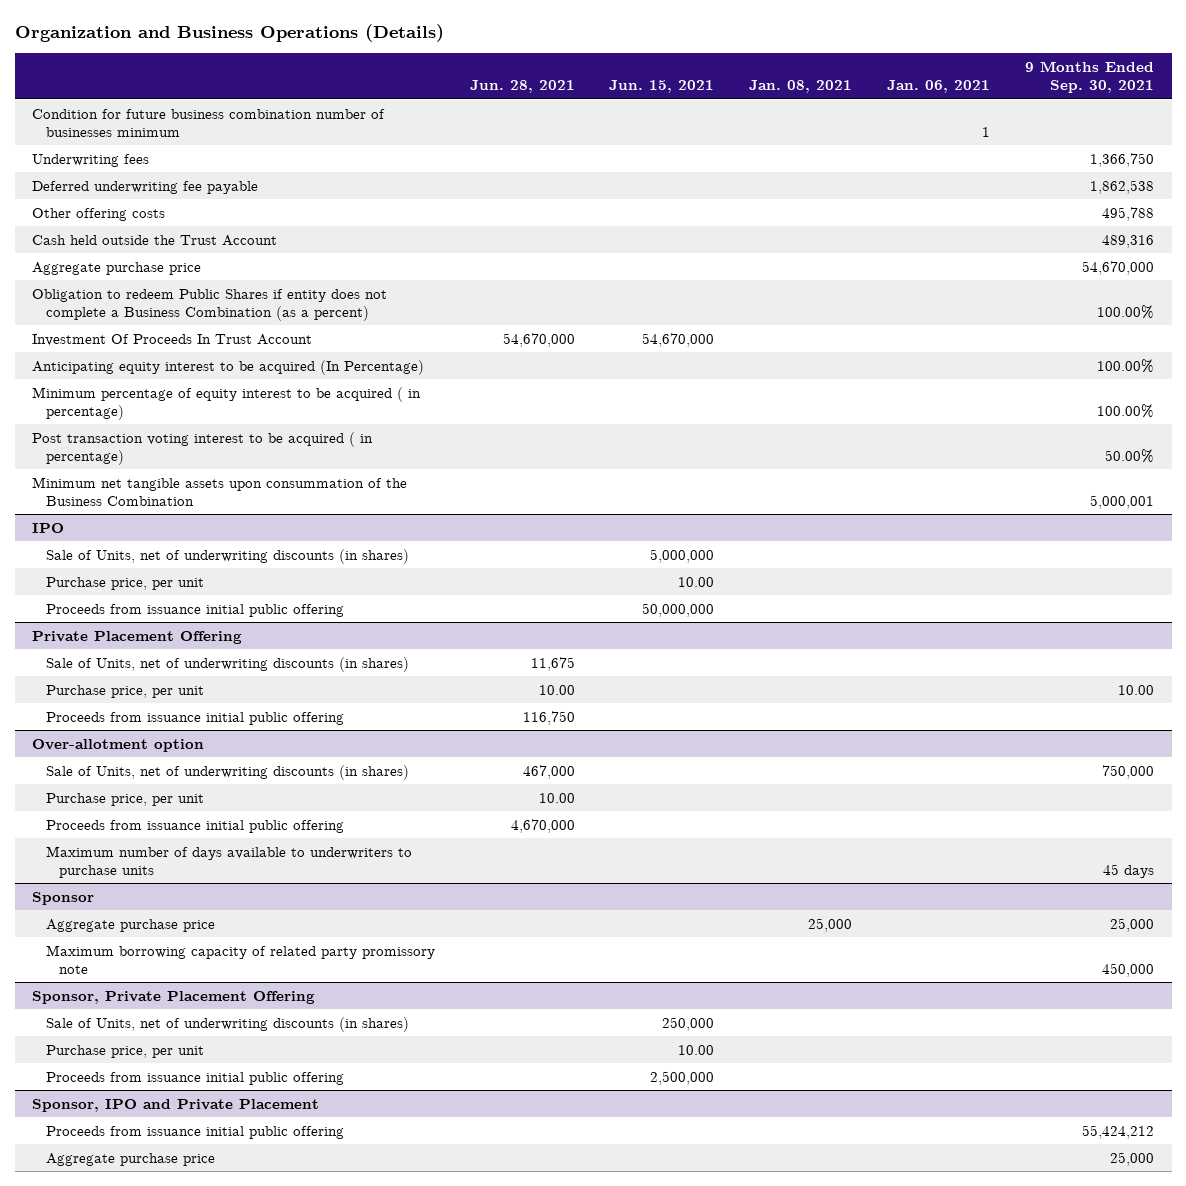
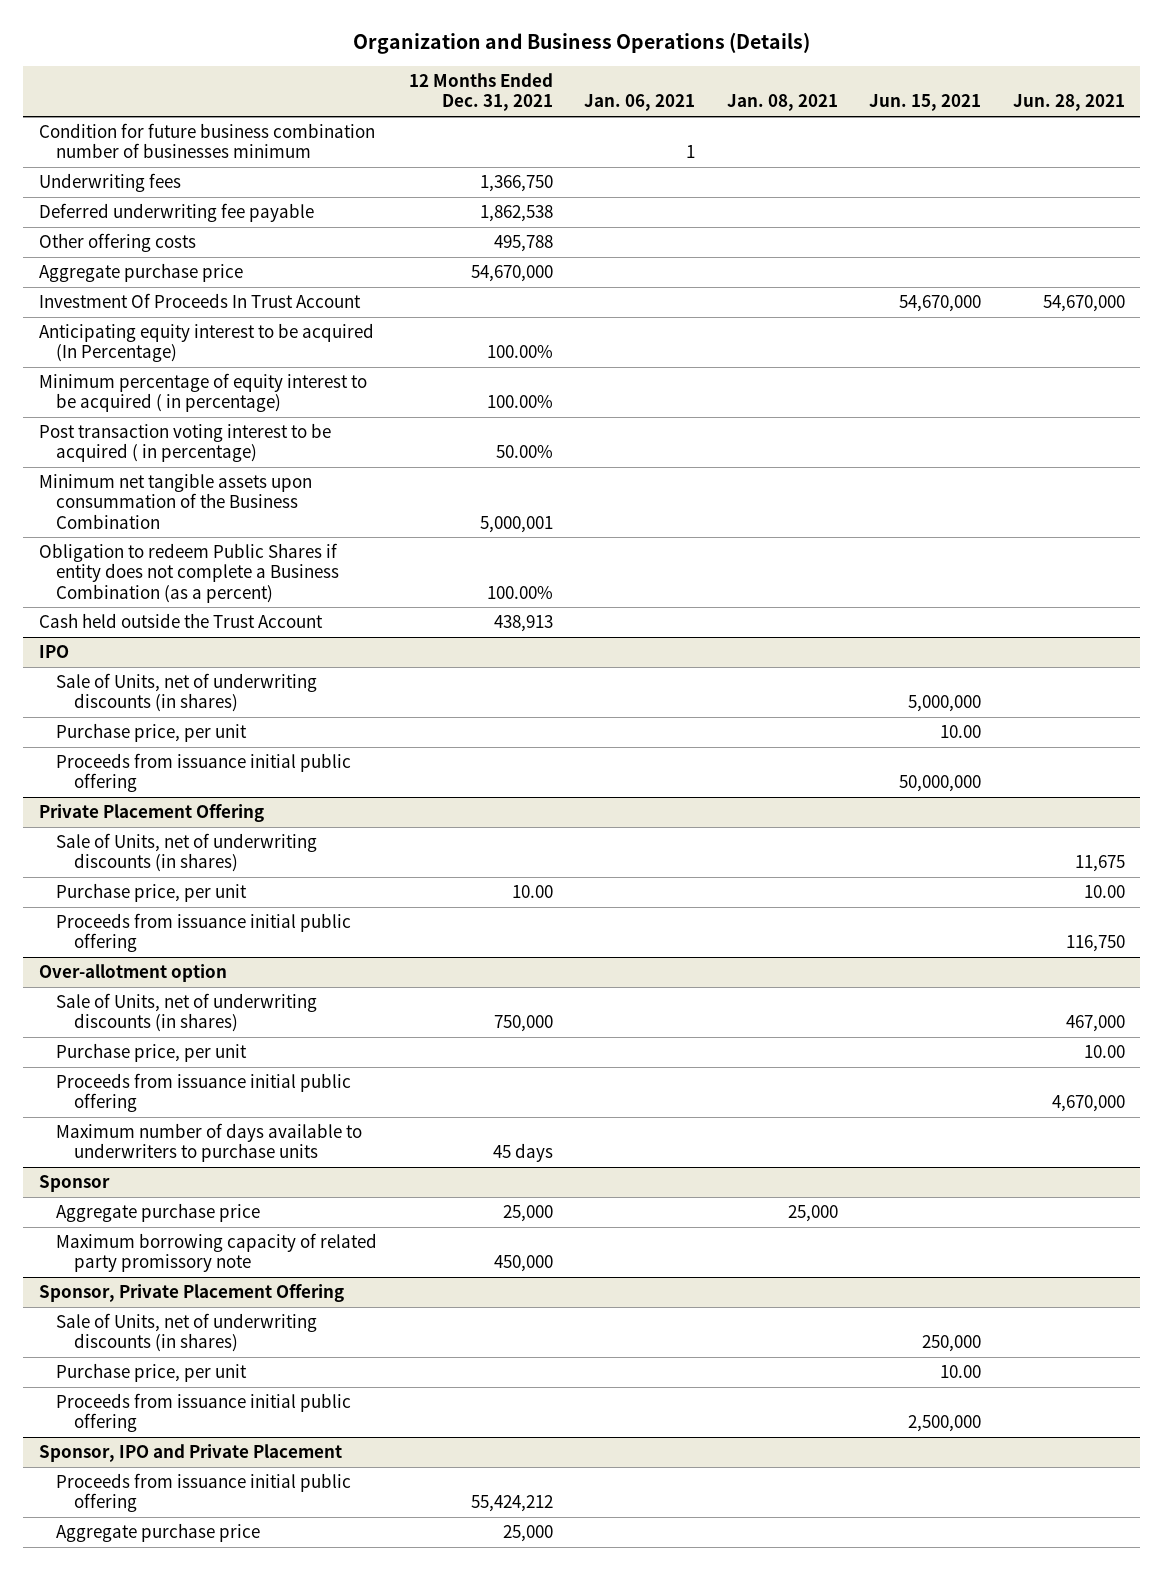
[1025,61,1155,94] 9 Months Ended Sep. 30, 2021 -> none
none -> [408,73,553,112] 12 Months Ended Dec. 31, 2021
[32,288,388,321] Obligation to redeem Public Shares if entity does not complete a Business Combination (as a percent) -> [38,543,340,603] Obligation to redeem Public Shares if entity does not complete a Business Combination (as a percent)
[32,234,278,246] Cash held outside the Trust Account -> [38,613,323,629] Cash held outside the Trust Account

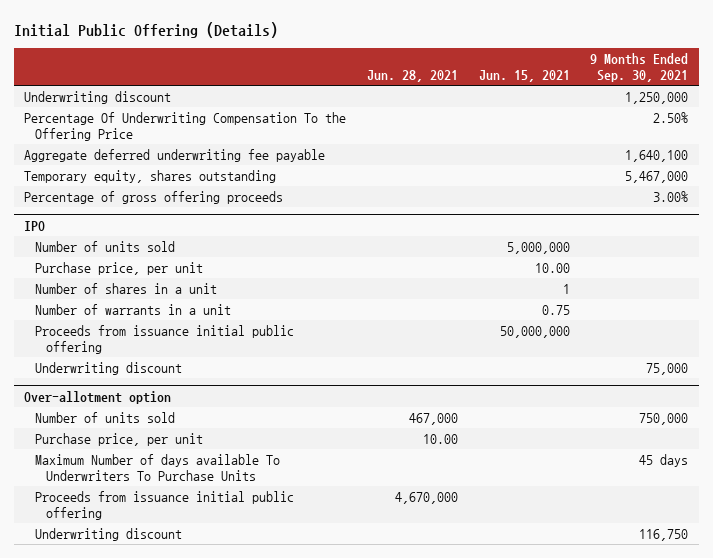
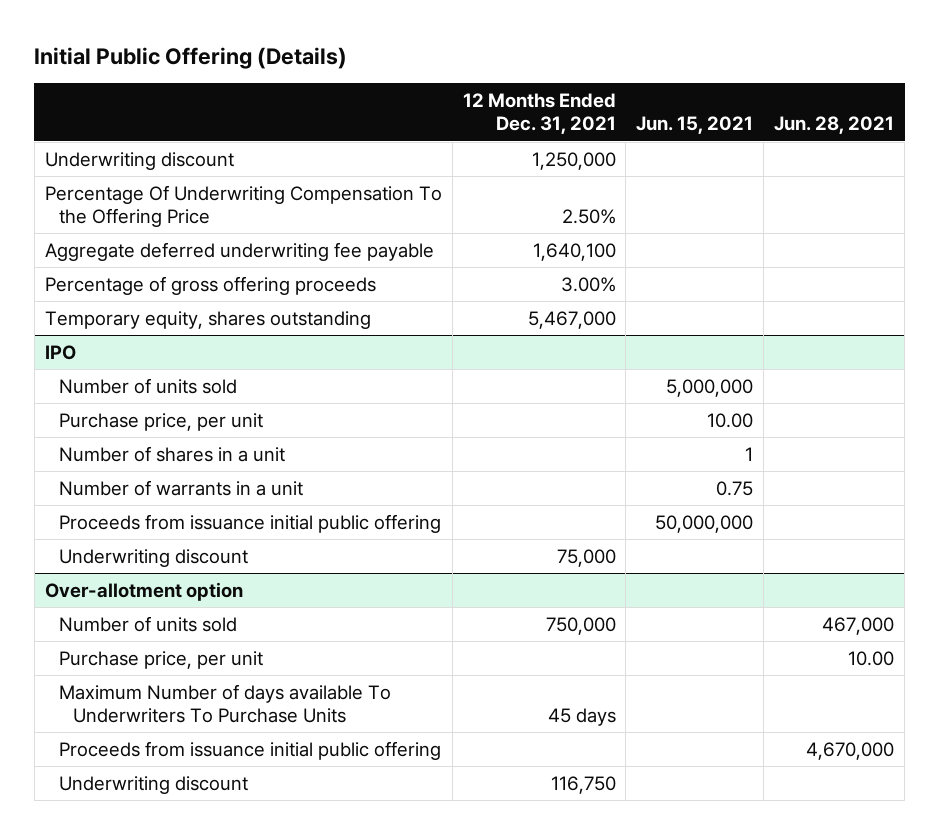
[590,53,689,82] 9 Months Ended Sep. 30, 2021 -> none
none -> [462,92,616,135] 12 Months Ended Dec. 31, 2021
[24,169,277,183] Temporary equity, shares outstanding -> [44,310,371,329] Temporary equity, shares outstanding

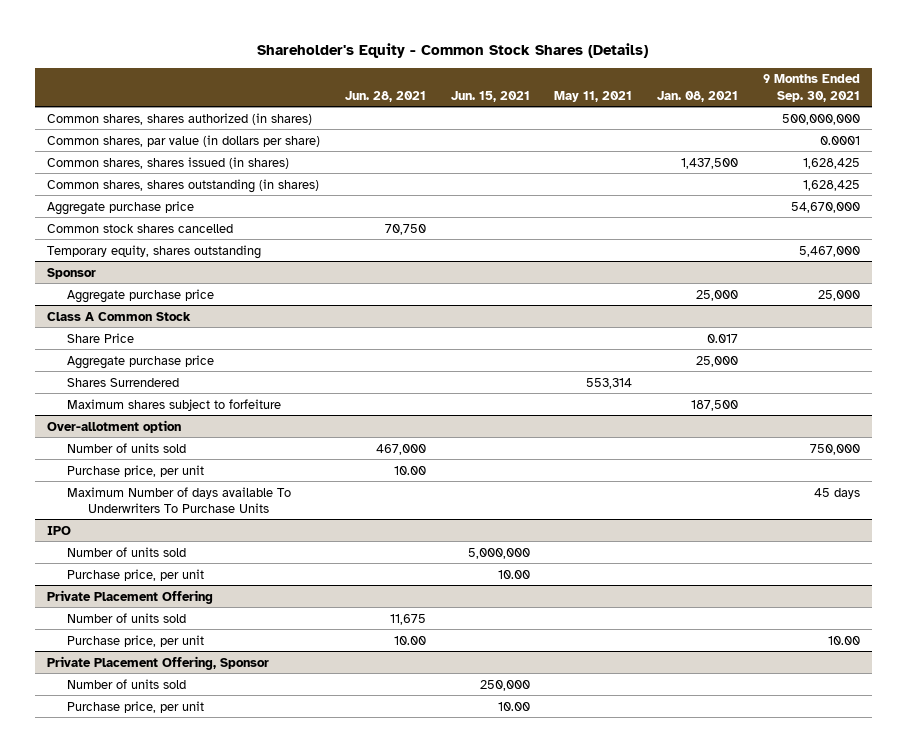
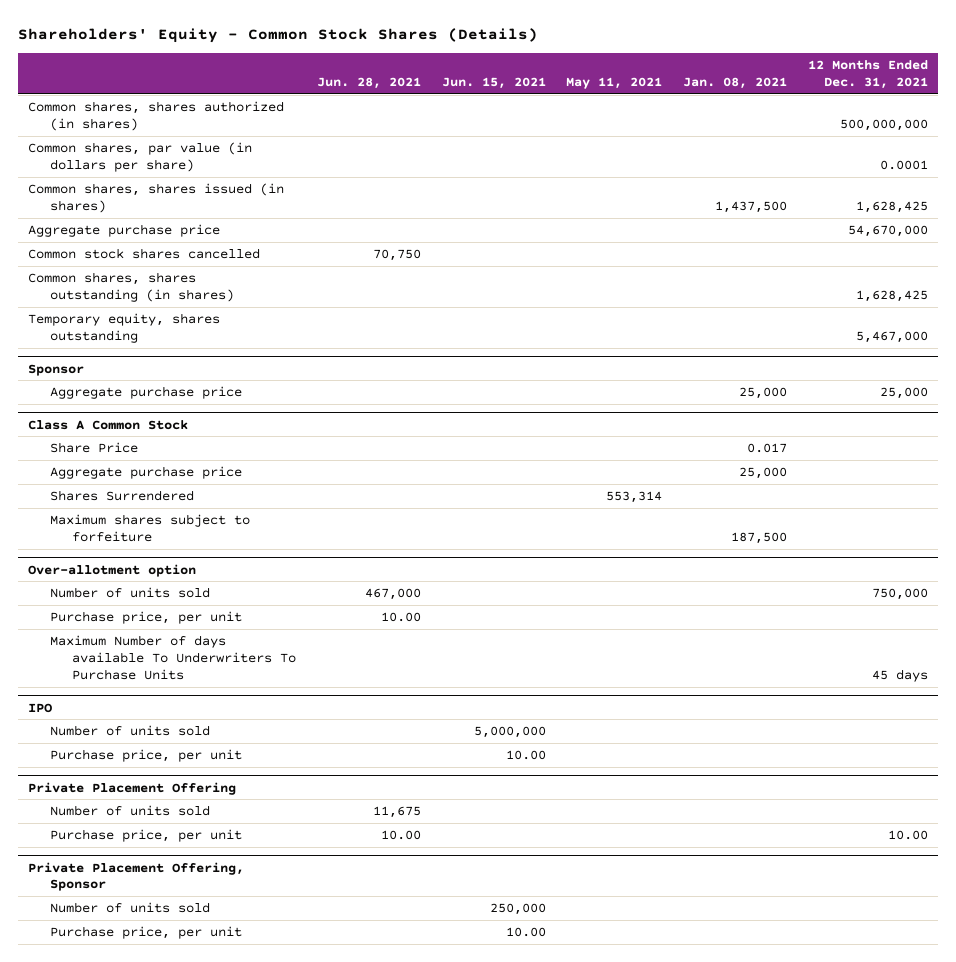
[257,42,649,58] Shareholder's Equity - Common Stock Shares (Details) -> [17,28,538,44] Shareholders' Equity - Common Stock Shares (Details)
[762,74,860,102] 9 Months Ended Sep. 30, 2021 -> none
none -> [807,60,928,90] 12 Months Ended Dec. 31, 2021
[47,178,320,193] Common shares, shares outstanding (in shares) -> [27,272,235,303] Common shares, shares outstanding (in shares)

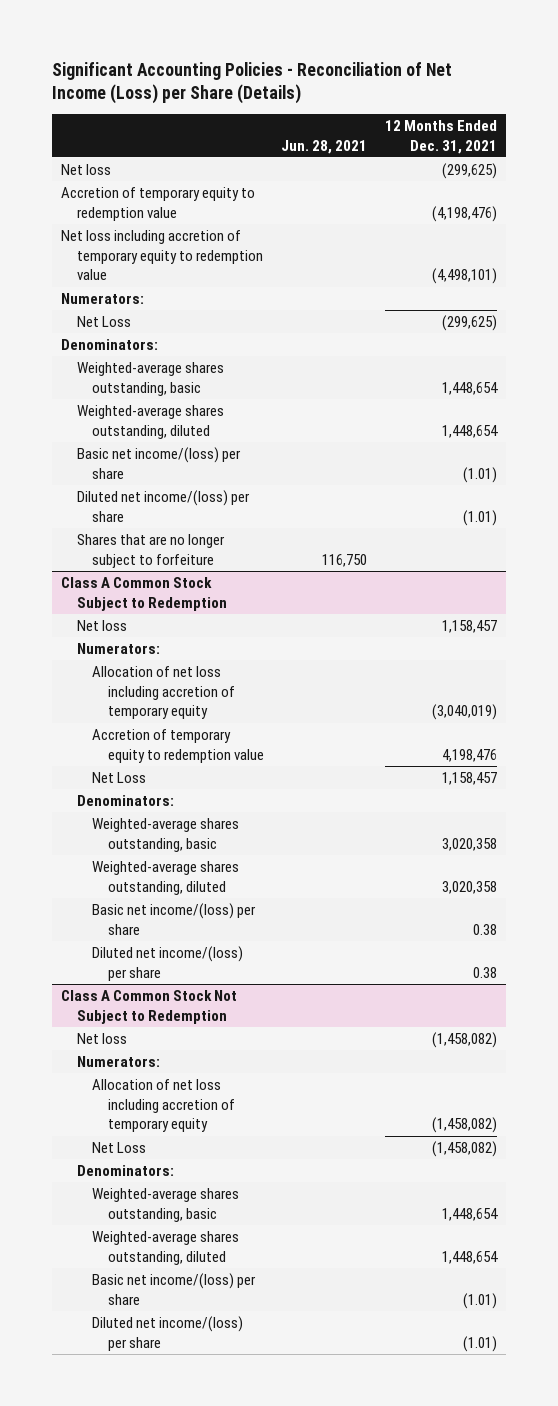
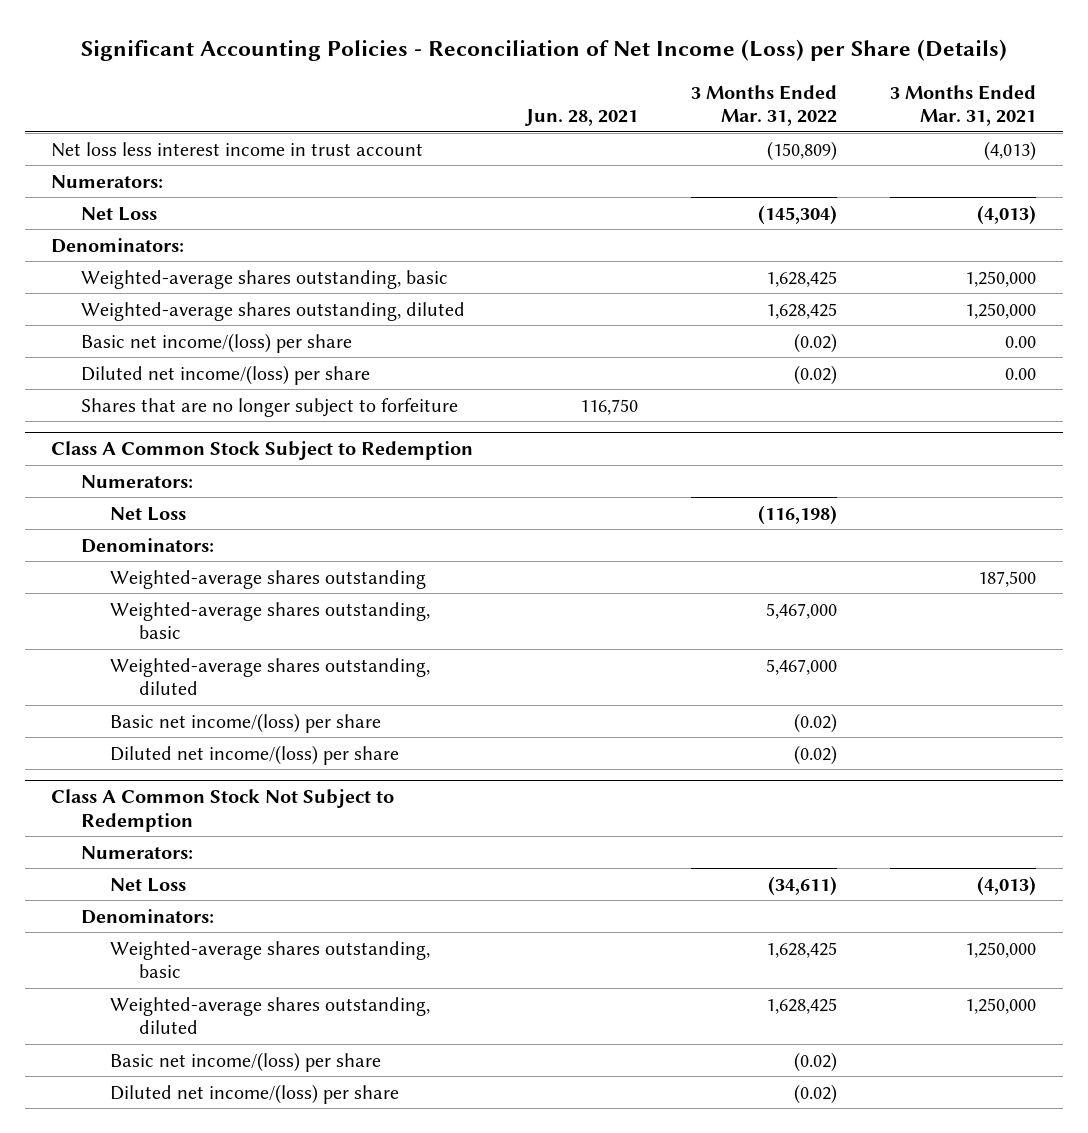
[385,120,498,154] 12 Months Ended Dec. 31, 2021 -> none
none -> [691,84,838,127] 3 Months Ended Mar. 31, 2022
none -> [890,84,1037,127] 3 Months Ended Mar. 31, 2021
[61,164,112,176] Net loss -> none
[61,187,256,221] Accretion of temporary equity to redemption value -> none
[61,230,263,281] Net loss including accretion of temporary equity to redemption value -> [51,141,424,157] Net loss less interest income in trust account
[76,620,127,632] Net loss -> none
[92,666,235,720] Allocation of net loss including accretion of temporary equity -> none
[92,729,264,763] Accretion of temporary equity to redemption value -> none
none -> [110,569,427,589] Weighted-average shares outstanding
[76,1033,127,1045] Net loss -> none
[92,1079,235,1133] Allocation of net loss including accretion of temporary equity -> none

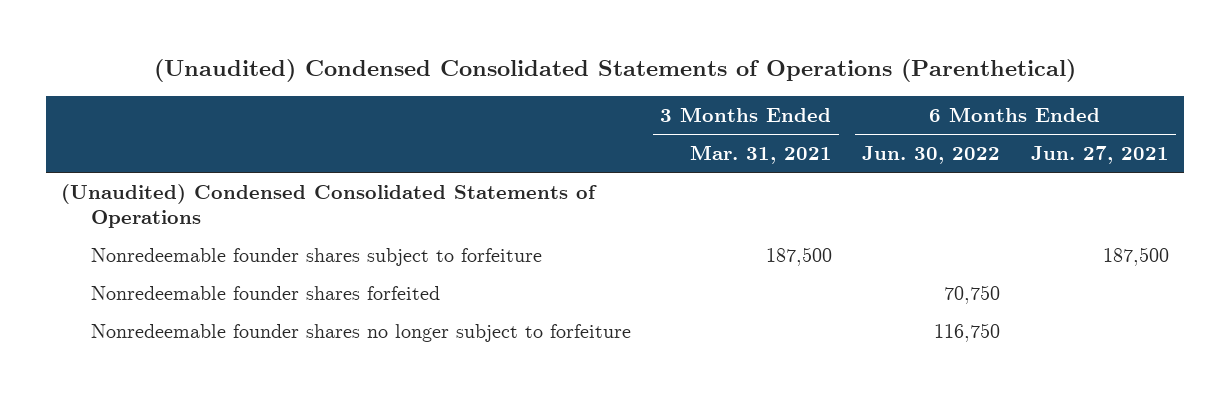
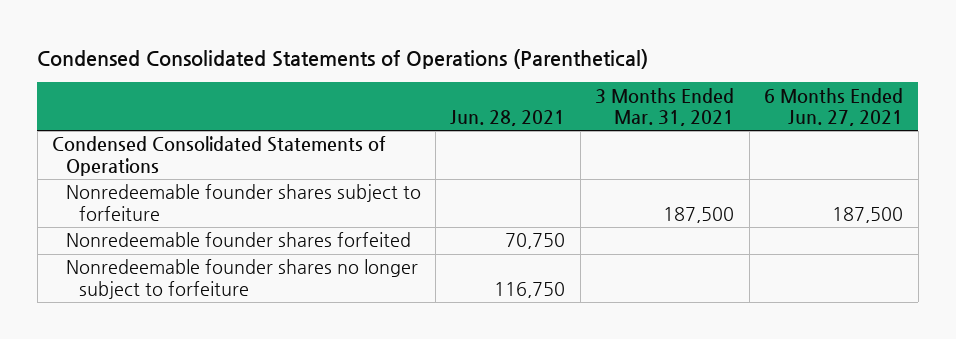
[153,59,1076,83] (Unaudited) Condensed Consolidated Statements of Operations (Parenthetical) -> [37,48,649,69] Condensed Consolidated Statements of Operations (Parenthetical)
[862,146,1001,165] Jun. 30, 2022 -> none
none -> [450,110,566,127] Jun. 28, 2021
[60,183,597,228] (Unaudited) Condensed Consolidated Statements of Operations -> [52,136,387,176] Condensed Consolidated Statements of Operations

